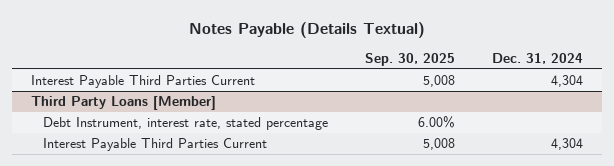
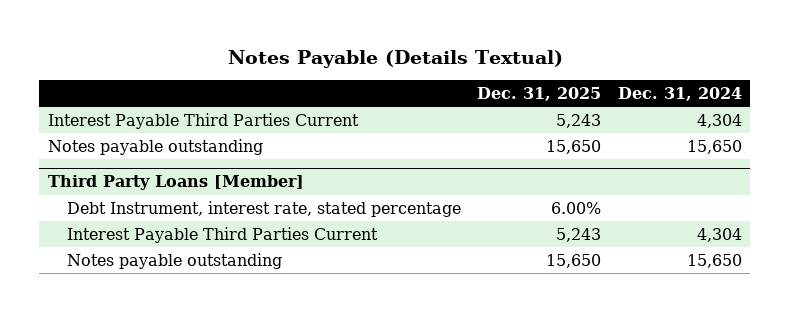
[365,53,456,67] Sep. 30, 2025 -> none
none -> [477,87,602,102] Dec. 31, 2025
none -> [47,139,263,156] Notes payable outstanding
none -> [66,253,282,270] Notes payable outstanding

